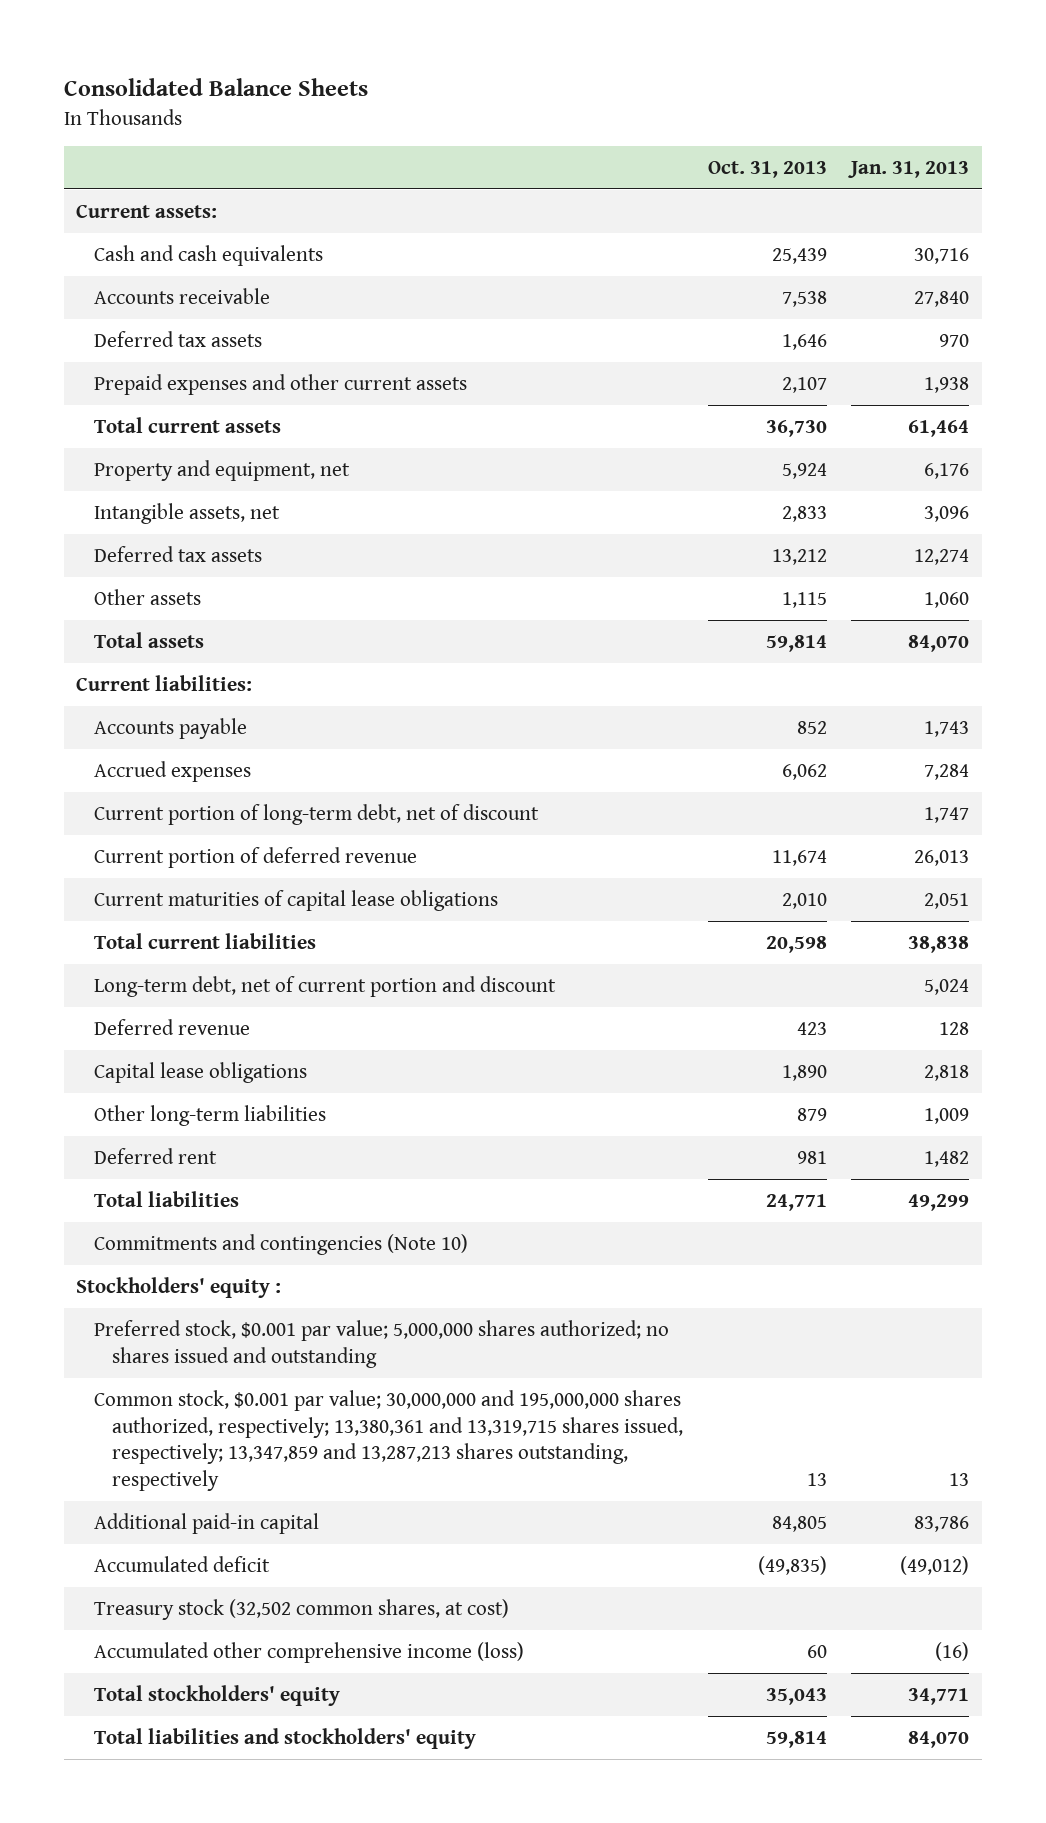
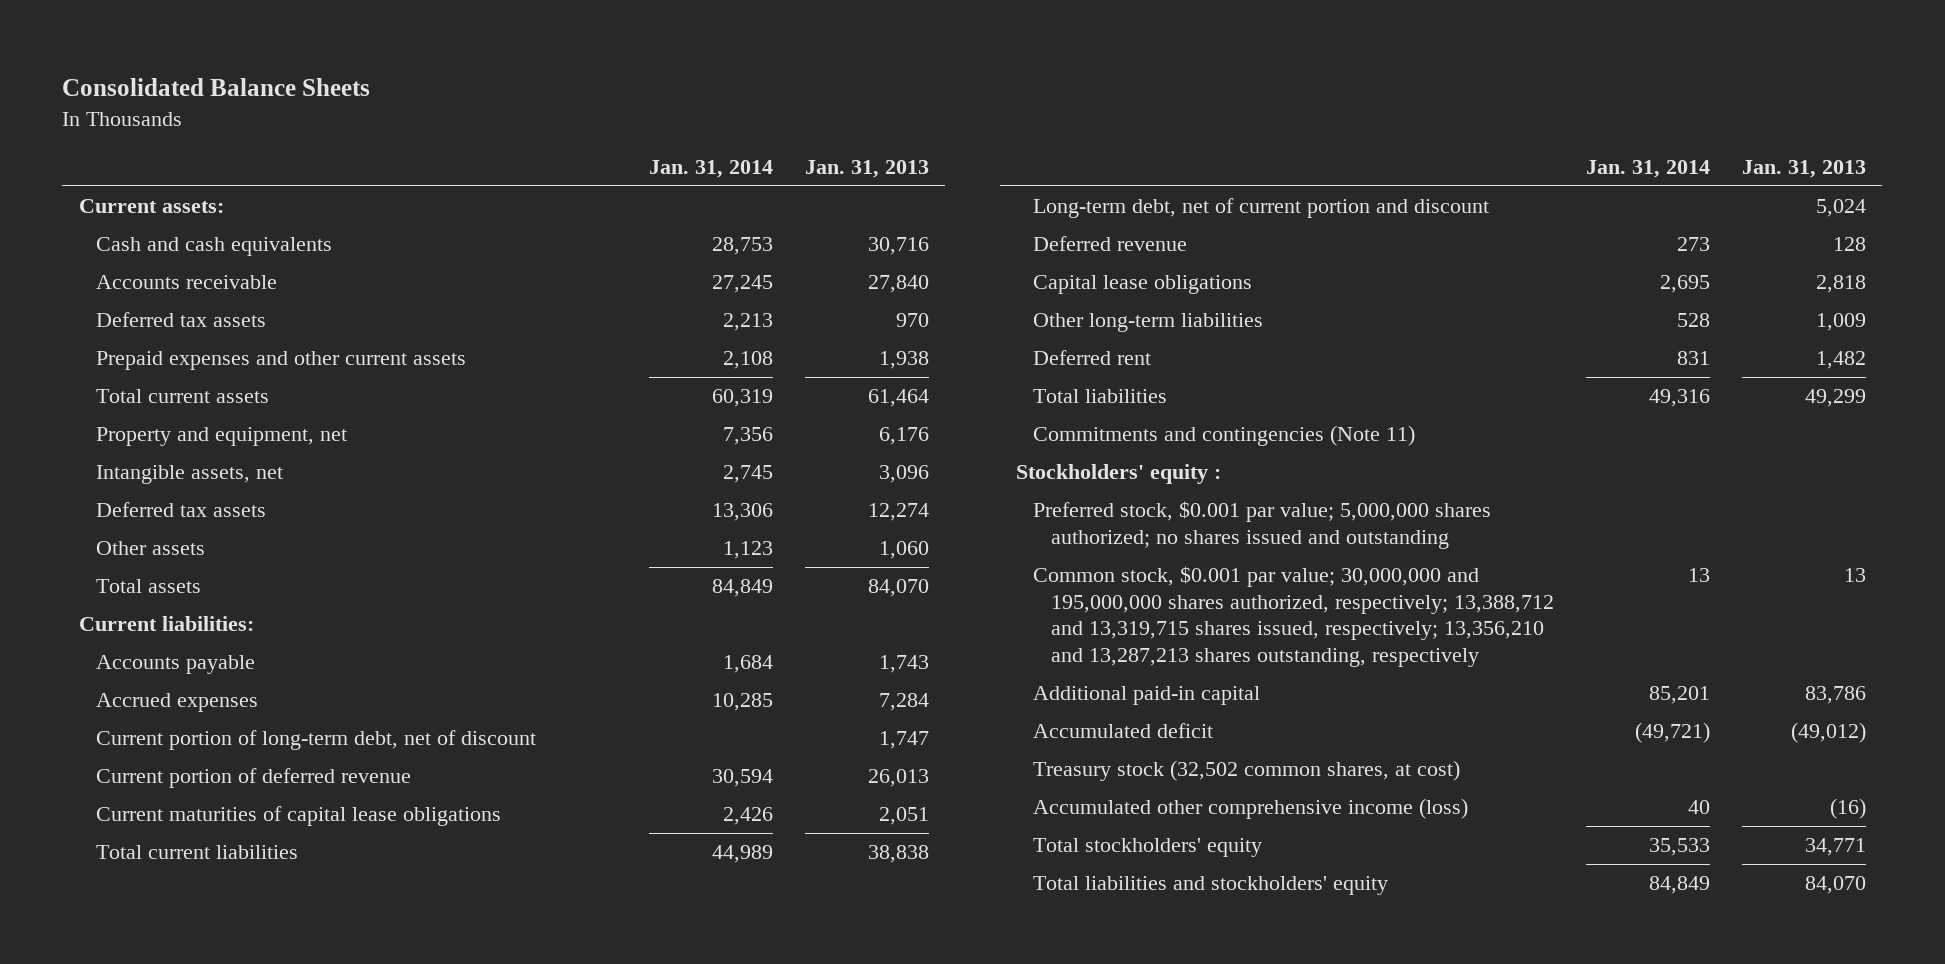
[707,160,827,178] Oct. 31, 2013 -> none
none -> [649,159,774,178] Jan. 31, 2014
[94,1234,469,1256] Commitments and contingencies (Note 10) -> [1033,425,1416,447] Commitments and contingencies (Note 11)
[94,1390,684,1491] Common stock, $0.001 par value; 30,000,000 and 195,000,000 shares authorized, respectively; 13,380,361 and 13,319,715 shares issued, respectively; 13,347,859 and 13,287,213 shares outstanding, respectively -> [1033,566,1555,667] Common stock, $0.001 par value; 30,000,000 and 195,000,000 shares authorized, respectively; 13,388,712 and 13,319,715 shares issued, respectively; 13,356,210 and 13,287,213 shares outstanding, respectively

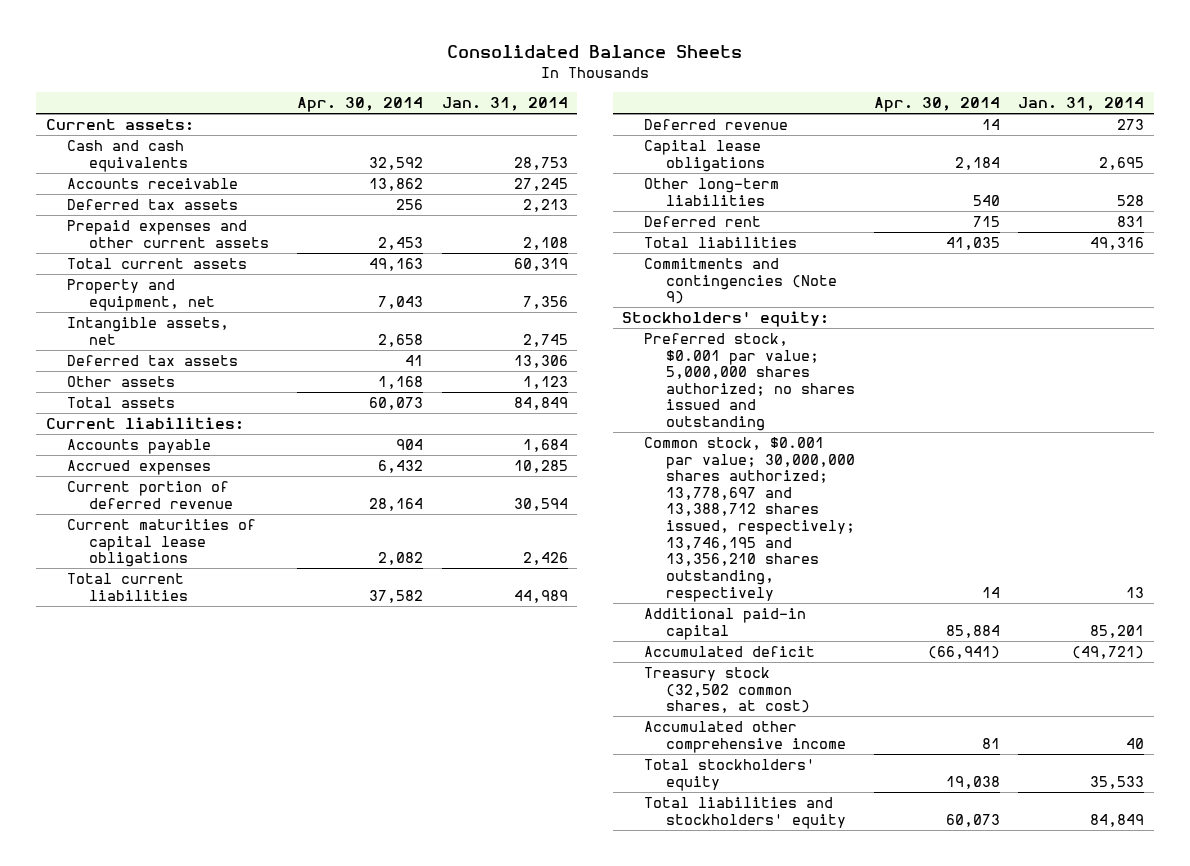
[805,159,930,178] Jan. 31, 2013 -> none
none -> [296,97,423,113] Apr. 30, 2014
[96,730,537,751] Current portion of long-term debt, net of discount -> none
[1033,198,1490,219] Long-term debt, net of current portion and discount -> none
[1033,425,1416,447] Commitments and contingencies (Note 11) -> [644,258,837,305] Commitments and contingencies (Note 9)
[1015,464,1221,485] Stockholders' equity : -> [622,311,830,328] Stockholders' equity:
[1033,566,1555,667] Common stock, $0.001 par value; 30,000,000 and 195,000,000 shares authorized, respectively; 13,388,712 and 13,319,715 shares issued, respectively; 13,356,210 and 13,287,213 shares outstanding, respectively -> [644,437,855,602] Common stock, $0.001 par value; 30,000,000 shares authorized; 13,778,697 and 13,388,712 shares issued, respectively; 13,746,195 and 13,356,210 shares outstanding, respectively
[1033,798,1469,820] Accumulated other comprehensive income (loss) -> [644,721,846,753] Accumulated other comprehensive income

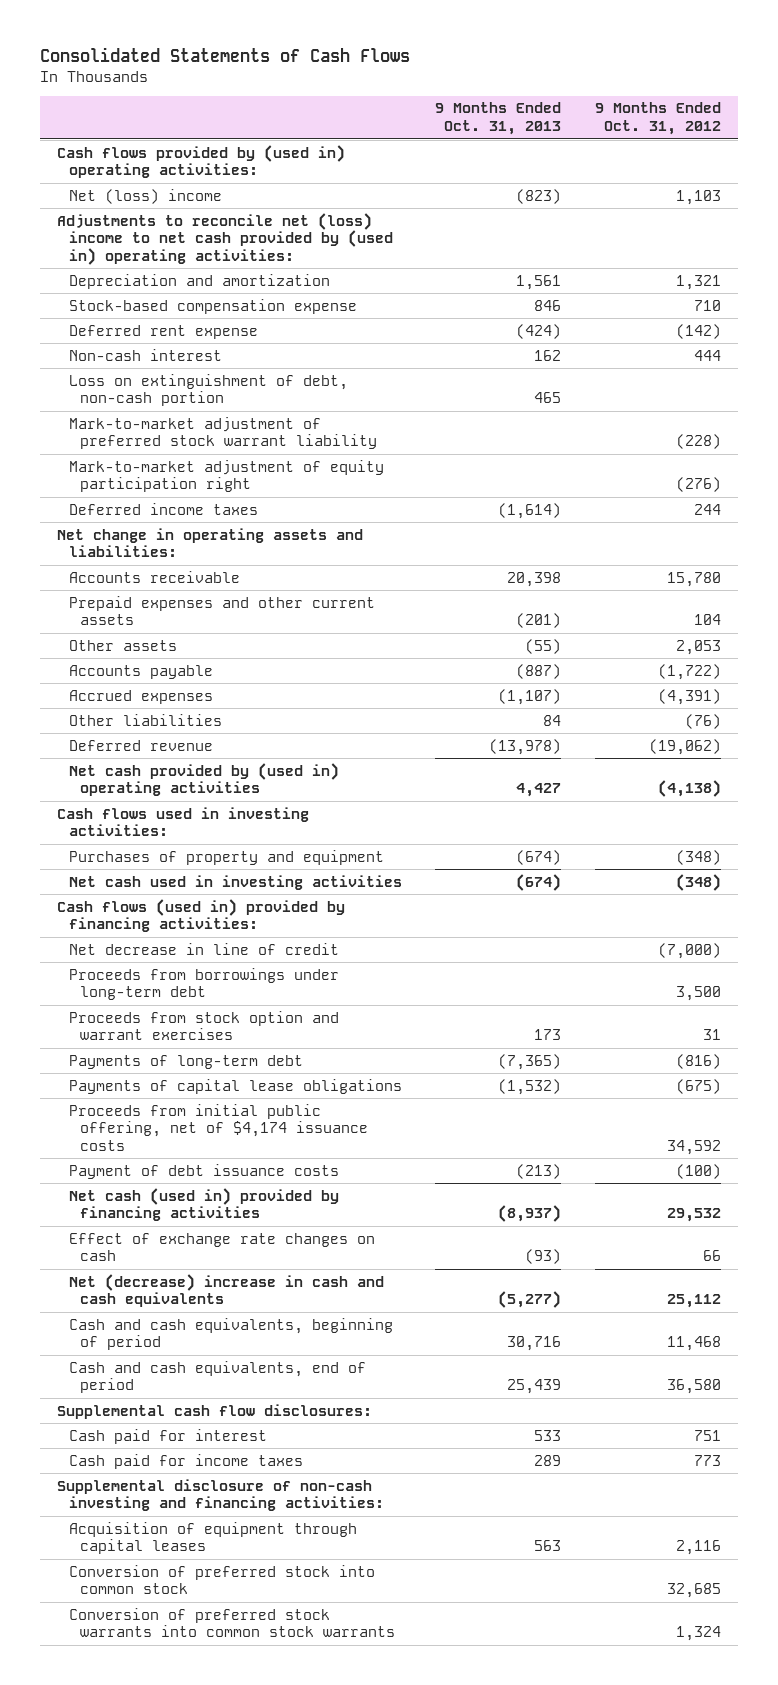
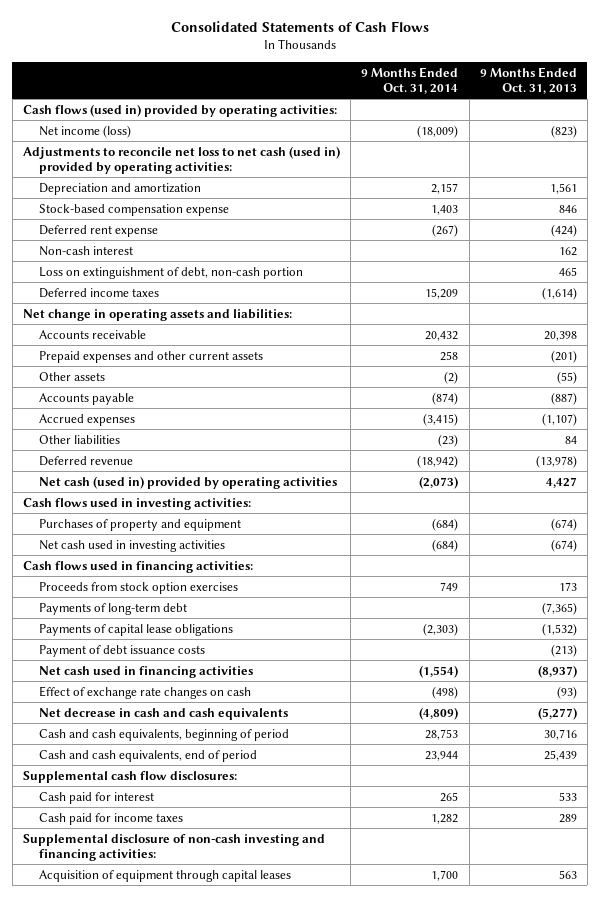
[595,102,722,136] 9 Months Ended Oct. 31, 2012 -> none
none -> [361,66,459,95] 9 Months Ended Oct. 31, 2014
[56,144,345,179] Cash flows provided by (used in) operating activities: -> [22,103,337,117] Cash flows (used in) provided by operating activities:
[68,188,222,204] Net (loss) income -> [39,124,132,138] Net income (loss)
[56,212,393,265] Adjustments to reconcile net (loss) income to net cash provided by (used in) operating activities: -> [22,145,340,175] Adjustments to reconcile net loss to net cash (used in) provided by operating activities:
[68,416,378,450] Mark-to-market adjustment of preferred stock warrant liability -> none
[68,459,384,493] Mark-to-market adjustment of equity participation right -> none
[68,762,339,797] Net cash provided by (used in) operating activities -> [39,475,338,489] Net cash (used in) provided by operating activities
[68,942,339,955] Net decrease in line of credit -> none
[68,967,339,1001] Proceeds from borrowings under long-term debt -> none
[56,898,345,933] Cash flows (used in) provided by financing activities: -> [22,560,253,573] Cash flows used in financing activities:
[68,1010,339,1041] Proceeds from stock option and warrant exercises -> [39,581,239,594] Proceeds from stock option exercises
[68,1103,369,1151] Proceeds from initial public offering, net of $4,174 issuance costs -> none
[68,1187,339,1222] Net cash (used in) provided by financing activities -> [39,665,254,678] Net cash used in financing activities
[68,1273,384,1308] Net (decrease) increase in cash and cash equivalents -> [39,707,289,720] Net decrease in cash and cash equivalents
[68,1564,375,1595] Conversion of preferred stock into common stock -> none
[68,1607,396,1638] Conversion of preferred stock warrants into common stock warrants -> none

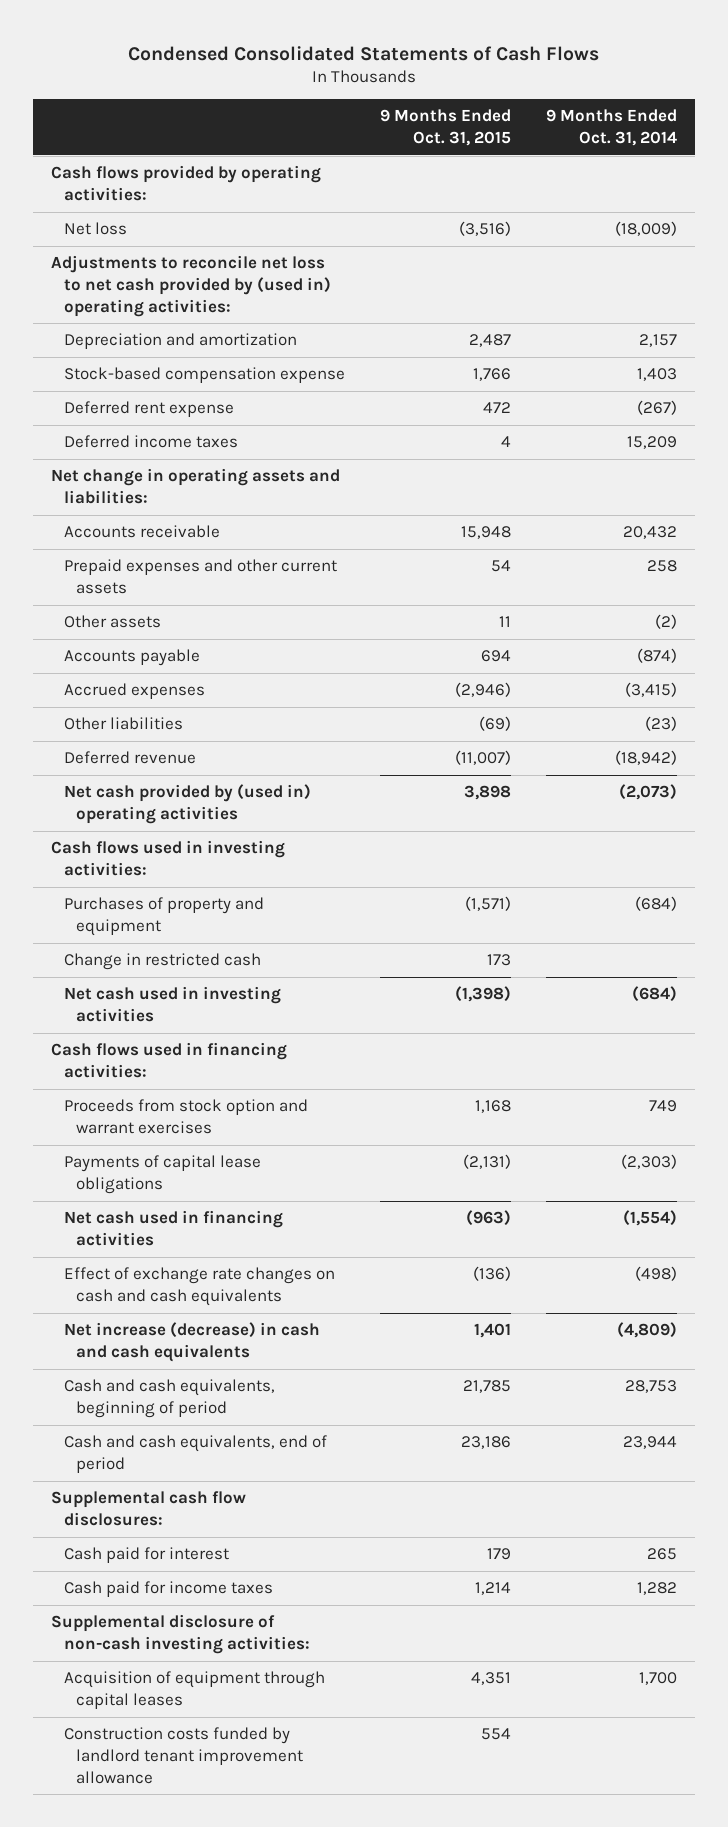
[170,20,429,32] Consolidated Statements of Cash Flows -> [128,45,600,61] Condensed Consolidated Statements of Cash Flows
[479,66,577,95] 9 Months Ended Oct. 31, 2013 -> none
none -> [379,109,511,147] 9 Months Ended Oct. 31, 2015
[22,103,337,117] Cash flows (used in) provided by operating activities: -> [51,165,322,202] Cash flows provided by operating activities:
[39,124,132,138] Net income (loss) -> [63,222,127,236] Net loss
[22,145,340,175] Adjustments to reconcile net loss to net cash (used in) provided by operating activities: -> [51,255,331,317] Adjustments to reconcile net loss to net cash provided by (used in) operating activities:
[39,245,134,256] Non-cash interest -> none
[39,266,304,279] Loss on extinguishment of debt, non-cash portion -> none
[39,475,338,489] Net cash (used in) provided by operating activities -> [63,784,311,825] Net cash provided by (used in) operating activities
none -> [63,953,261,971] Change in restricted cash
[39,602,188,615] Payments of long-term debt -> none
[39,581,239,594] Proceeds from stock option exercises -> [63,1099,308,1135] Proceeds from stock option and warrant exercises
[39,644,206,657] Payment of debt issuance costs -> none
[39,685,252,699] Effect of exchange rate changes on cash -> [63,1267,335,1307] Effect of exchange rate changes on cash and cash equivalents
[39,707,289,720] Net decrease in cash and cash equivalents -> [63,1322,320,1363] Net increase (decrease) in cash and cash equivalents
[22,833,325,862] Supplemental disclosure of non-cash investing and financing activities: -> [51,1614,310,1655] Supplemental disclosure of non-cash investing activities:
none -> [63,1727,304,1784] Construction costs funded by landlord tenant improvement allowance

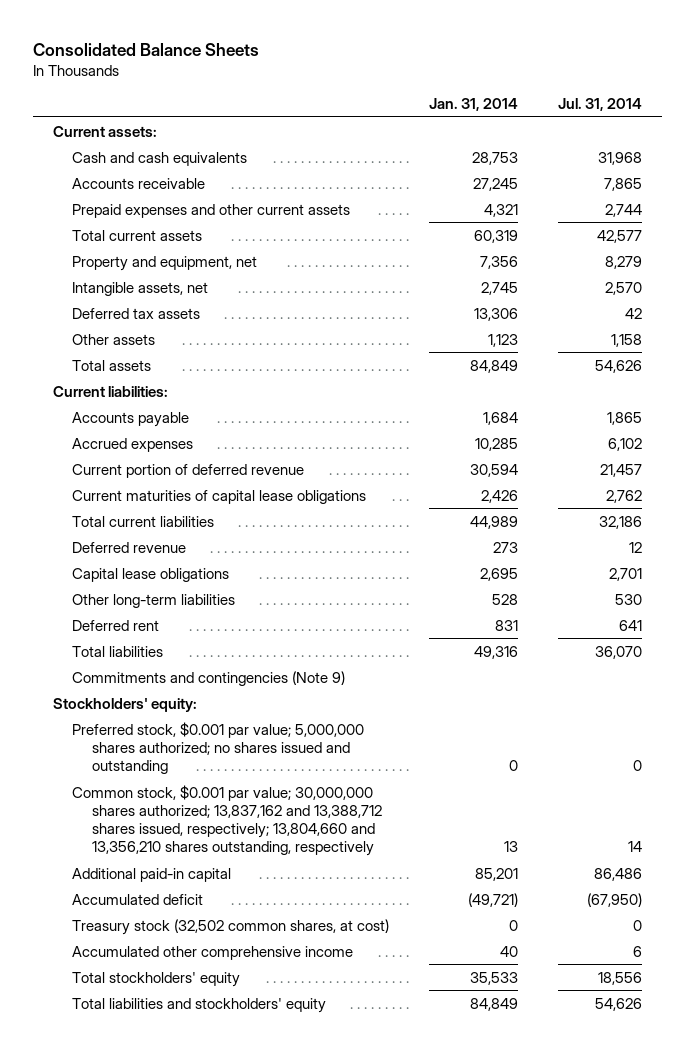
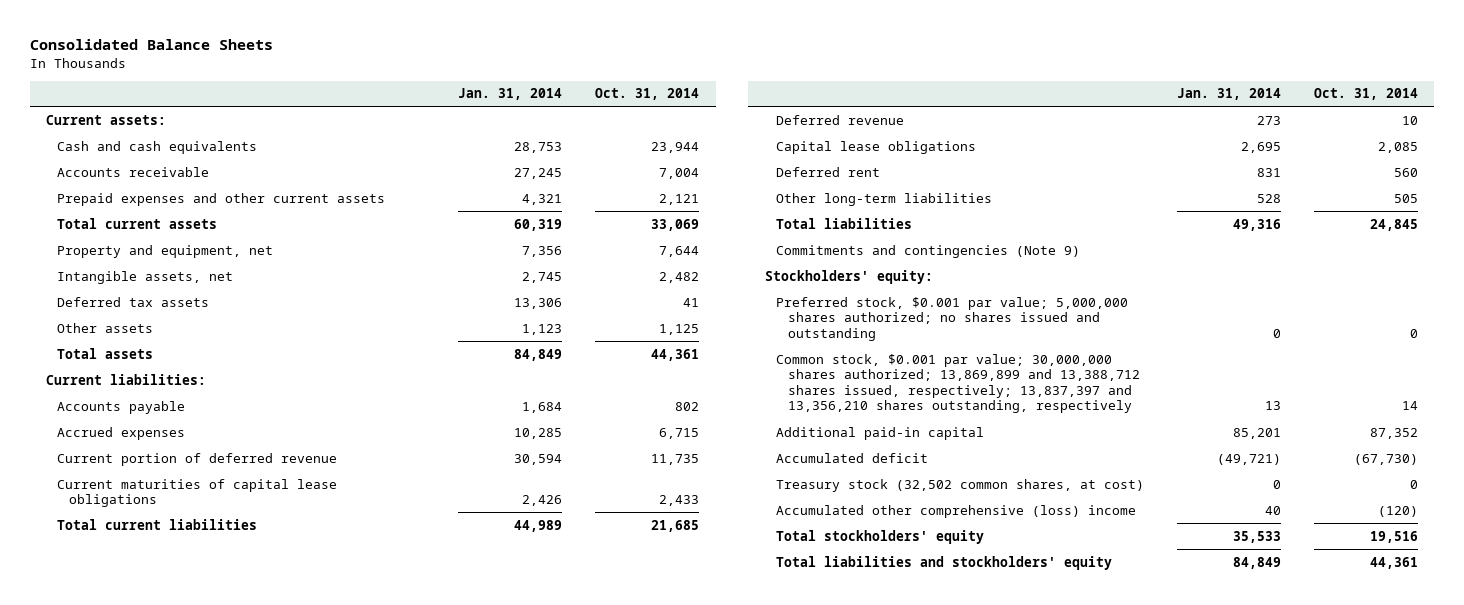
[558,98,643,112] Jul. 31, 2014 -> none
none -> [595,88,700,101] Oct. 31, 2014
[72,593,236,608] Other long-term liabilities -> [776,192,993,206] Other long-term liabilities
[72,784,382,857] Common stock, $0.001 par value; 30,000,000 shares authorized; 13,837,162 and 13,388,712 shares issued, respectively; 13,804,660 and 13,356,210 shares outstanding, respectively -> [776,353,1140,414] Common stock, $0.001 par value; 30,000,000 shares authorized; 13,869,899 and 13,388,712 shares issued, respectively; 13,837,397 and 13,356,210 shares outstanding, respectively
[72,945,354,960] Accumulated other comprehensive income -> [776,504,1137,518] Accumulated other comprehensive (loss) income

